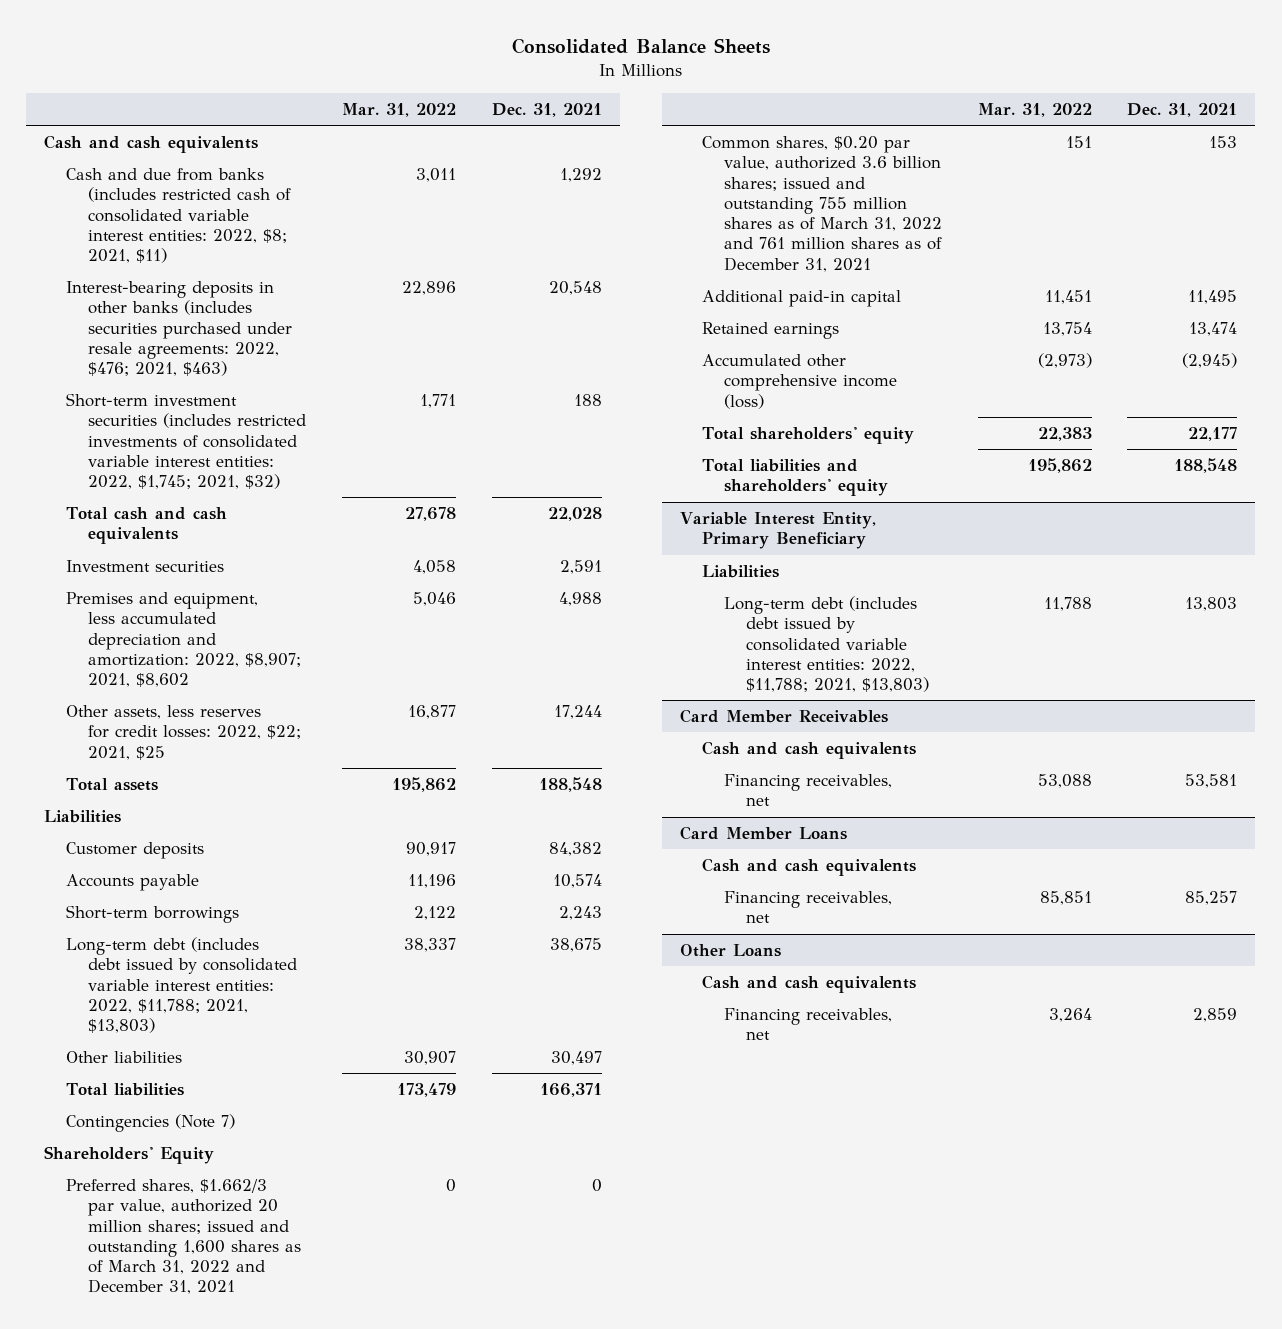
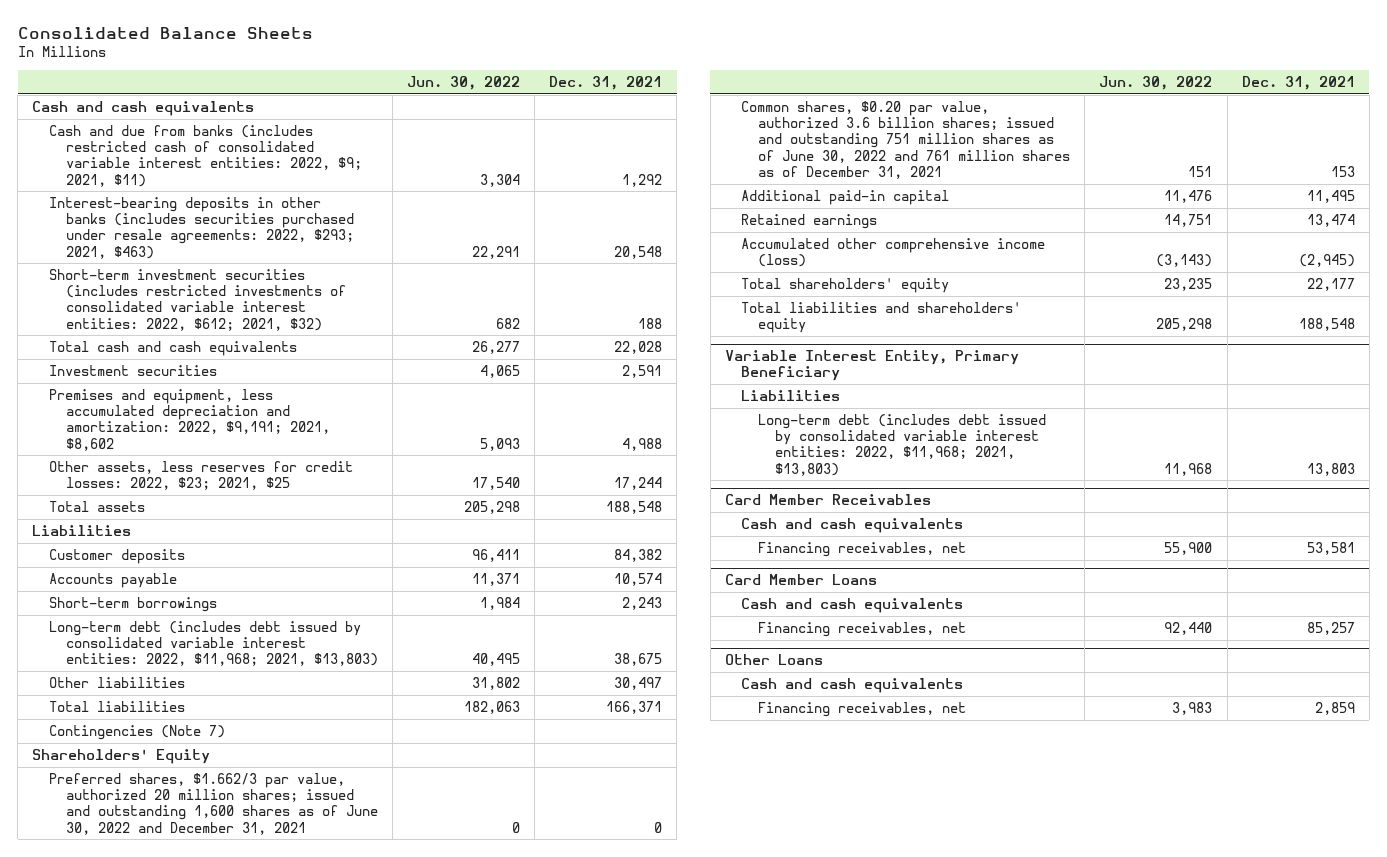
[341,102,456,117] Mar. 31, 2022 -> none
none -> [406,75,520,90] Jun. 30, 2022
[66,168,292,264] Cash and due from banks (includes restricted cash of consolidated variable interest entities: 2022, $8; 2021, $11) -> [49,124,362,187] Cash and due from banks (includes restricted cash of consolidated variable interest entities: 2022, $9; 2021, $11)
[66,281,293,377] Interest-bearing deposits in other banks (includes securities purchased under resale agreements: 2022, $476; 2021, $463) -> [49,196,354,259] Interest-bearing deposits in other banks (includes securities purchased under resale agreements: 2022, $293; 2021, $463)
[66,393,307,490] Short-term investment securities (includes restricted investments of consolidated variable interest entities: 2022, $1,745; 2021, $32) -> [49,268,346,331] Short-term investment securities (includes restricted investments of consolidated variable interest entities: 2022, $612; 2021, $32)
[66,592,302,688] Premises and equipment, less accumulated depreciation and amortization: 2022, $8,907; 2021, $8,602 -> [49,388,330,451] Premises and equipment, less accumulated depreciation and amortization: 2022, $9,191; 2021, $8,602
[66,705,302,760] Other assets, less reserves for credit losses: 2022, $22; 2021, $25 -> [49,460,354,491] Other assets, less reserves for credit losses: 2022, $23; 2021, $25
[66,937,298,1034] Long-term debt (includes debt issued by consolidated variable interest entities: 2022, $11,788; 2021, $13,803) -> [49,620,378,667] Long-term debt (includes debt issued by consolidated variable interest entities: 2022, $11,968; 2021, $13,803)
[66,1179,302,1295] Preferred shares, $1.662/3 par value, authorized 20 million shares; issued and outstanding 1,600 shares as of March 31, 2022 and December 31, 2021 -> [49,772,378,835] Preferred shares, $1.662/3 par value, authorized 20 million shares; issued and outstanding 1,600 shares as of June 30, 2022 and December 31, 2021
[701,136,942,272] Common shares, $0.20 par value, authorized 3.6 billion shares; issued and outstanding 755 million shares as of March 31, 2022 and 761 million shares as of December 31, 2021 -> [741,100,1071,179] Common shares, $0.20 par value, authorized 3.6 billion shares; issued and outstanding 751 million shares as of June 30, 2022 and 761 million shares as of December 31, 2021
[723,596,929,693] Long-term debt (includes debt issued by consolidated variable interest entities: 2022, $11,788; 2021, $13,803) -> [758,413,1047,476] Long-term debt (includes debt issued by consolidated variable interest entities: 2022, $11,968; 2021, $13,803)

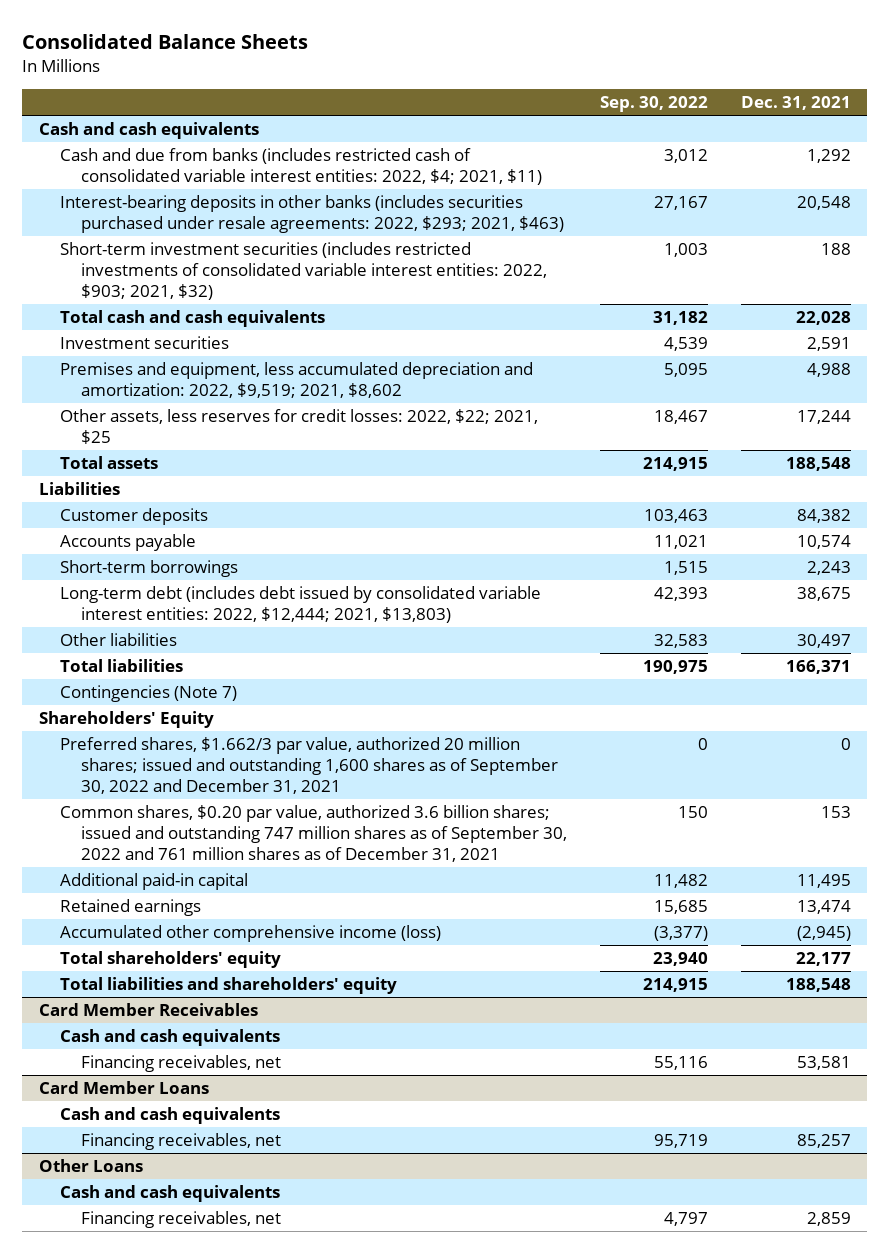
[406,75,520,90] Jun. 30, 2022 -> none
none -> [599,95,708,112] Sep. 30, 2022
[49,124,362,187] Cash and due from banks (includes restricted cash of consolidated variable interest entities: 2022, $9; 2021, $11) -> [59,148,542,186] Cash and due from banks (includes restricted cash of consolidated variable interest entities: 2022, $4; 2021, $11)
[49,268,346,331] Short-term investment securities (includes restricted investments of consolidated variable interest entities: 2022, $612; 2021, $32) -> [59,242,547,301] Short-term investment securities (includes restricted investments of consolidated variable interest entities: 2022, $903; 2021, $32)
[49,388,330,451] Premises and equipment, less accumulated depreciation and amortization: 2022, $9,191; 2021, $8,602 -> [59,362,533,399] Premises and equipment, less accumulated depreciation and amortization: 2022, $9,519; 2021, $8,602
[49,460,354,491] Other assets, less reserves for credit losses: 2022, $23; 2021, $25 -> [59,409,538,445] Other assets, less reserves for credit losses: 2022, $22; 2021, $25
[49,620,378,667] Long-term debt (includes debt issued by consolidated variable interest entities: 2022, $11,968; 2021, $13,803) -> [59,586,541,624] Long-term debt (includes debt issued by consolidated variable interest entities: 2022, $12,444; 2021, $13,803)
[49,772,378,835] Preferred shares, $1.662/3 par value, authorized 20 million shares; issued and outstanding 1,600 shares as of June 30, 2022 and December 31, 2021 -> [59,737,558,795] Preferred shares, $1.662/3 par value, authorized 20 million shares; issued and outstanding 1,600 shares as of September 30, 2022 and December 31, 2021
[741,100,1071,179] Common shares, $0.20 par value, authorized 3.6 billion shares; issued and outstanding 751 million shares as of June 30, 2022 and 761 million shares as of December 31, 2021 -> [59,805,567,863] Common shares, $0.20 par value, authorized 3.6 billion shares; issued and outstanding 747 million shares as of September 30, 2022 and 761 million shares as of December 31, 2021
[724,350,1019,382] Variable Interest Entity, Primary Beneficiary -> none
[741,389,841,401] Liabilities -> none
[758,413,1047,476] Long-term debt (includes debt issued by consolidated variable interest entities: 2022, $11,968; 2021, $13,803) -> none

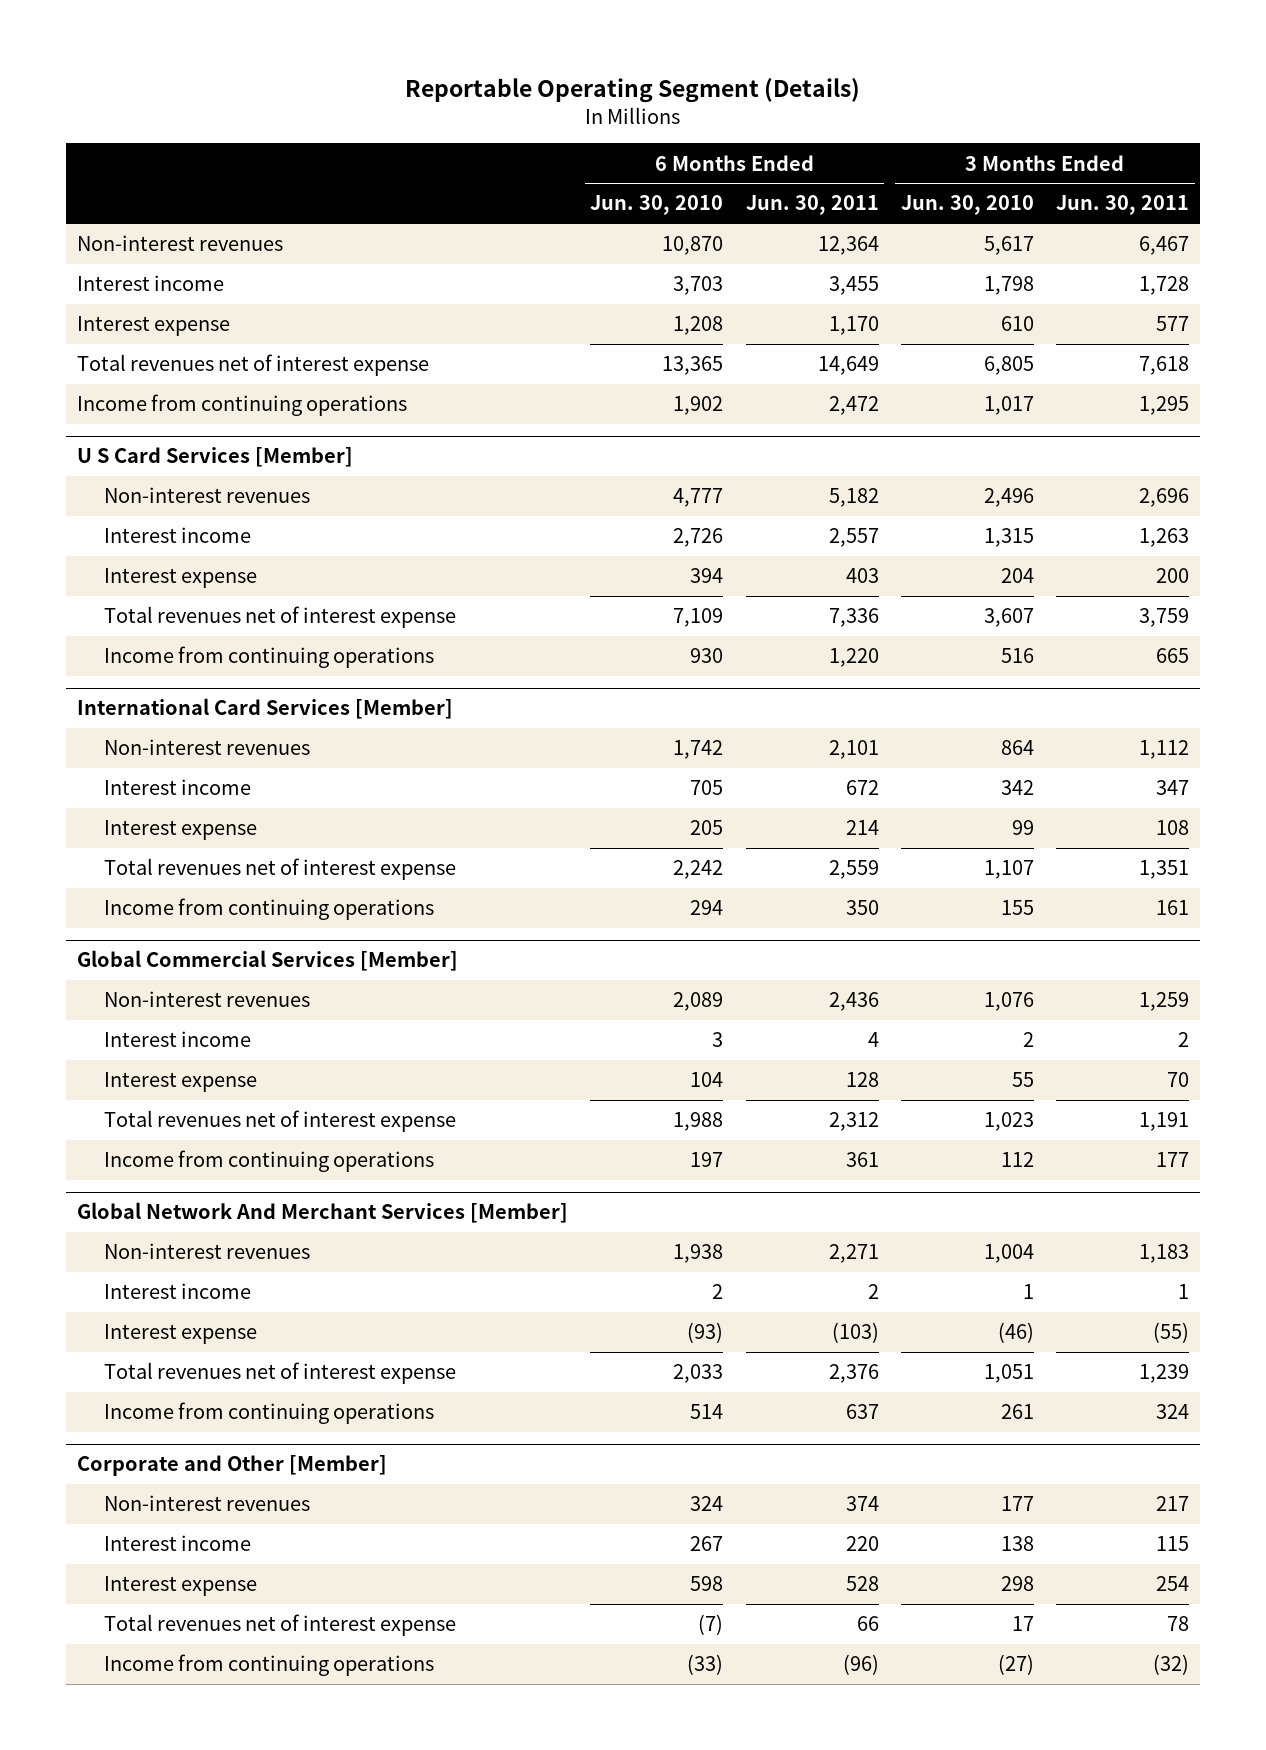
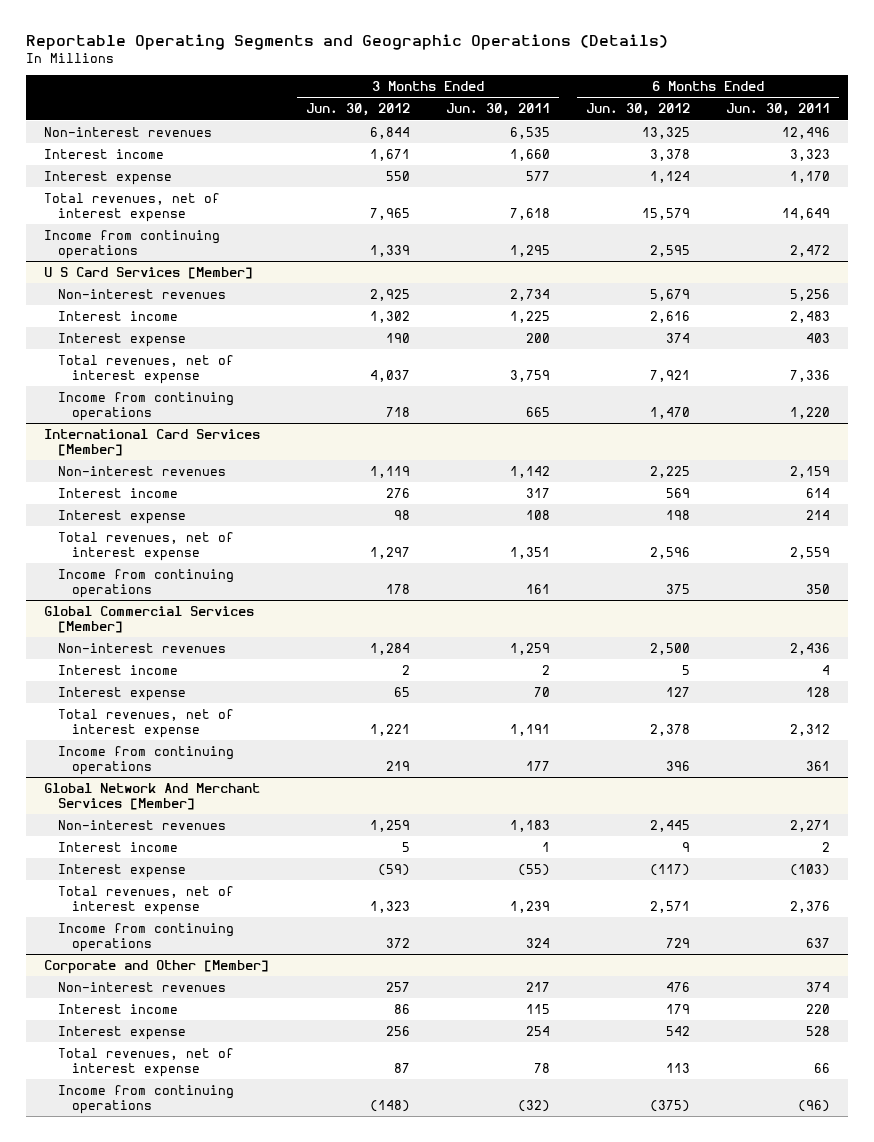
[405,77,861,103] Reportable Operating Segment (Details) -> [26,33,669,50] Reportable Operating Segments and Geographic Operations (Details)
[590,195,724,216] Jun. 30, 2010 -> none
[900,195,1034,216] Jun. 30, 2010 -> none
none -> [305,103,410,117] Jun. 30, 2012
none -> [585,103,690,117] Jun. 30, 2012
[817,236,879,256] 12,364 -> [782,126,831,139] 12,496
[1139,236,1190,256] 6,467 -> [509,126,550,139] 6,535
[828,276,879,296] 3,455 -> [790,148,831,161] 3,323
[1139,276,1190,296] 1,728 -> [509,148,550,161] 1,660
[77,354,430,377] Total revenues net of interest expense -> [44,192,221,222] Total revenues, net of interest expense
[828,488,879,508] 5,182 -> [790,288,831,301] 5,256
[1139,488,1190,508] 2,696 -> [509,288,550,301] 2,734
[828,528,879,548] 2,557 -> [790,310,831,323] 2,483
[1139,528,1190,548] 1,263 -> [509,310,550,323] 1,225
[104,606,457,629] Total revenues net of interest expense -> [58,354,235,384] Total revenues, net of interest expense
[828,740,879,760] 2,101 -> [790,465,831,478] 2,159
[1139,740,1190,760] 1,112 -> [509,465,550,478] 1,142
[845,780,879,796] 672 -> [806,487,831,498] 614
[1156,780,1190,796] 347 -> [525,487,550,498] 317
[104,858,457,881] Total revenues net of interest expense -> [58,531,235,561] Total revenues, net of interest expense
[104,1110,457,1133] Total revenues net of interest expense -> [58,708,235,738] Total revenues, net of interest expense
[104,1362,457,1385] Total revenues net of interest expense -> [58,885,235,915] Total revenues, net of interest expense
[104,1614,457,1637] Total revenues net of interest expense -> [58,1047,235,1077] Total revenues, net of interest expense

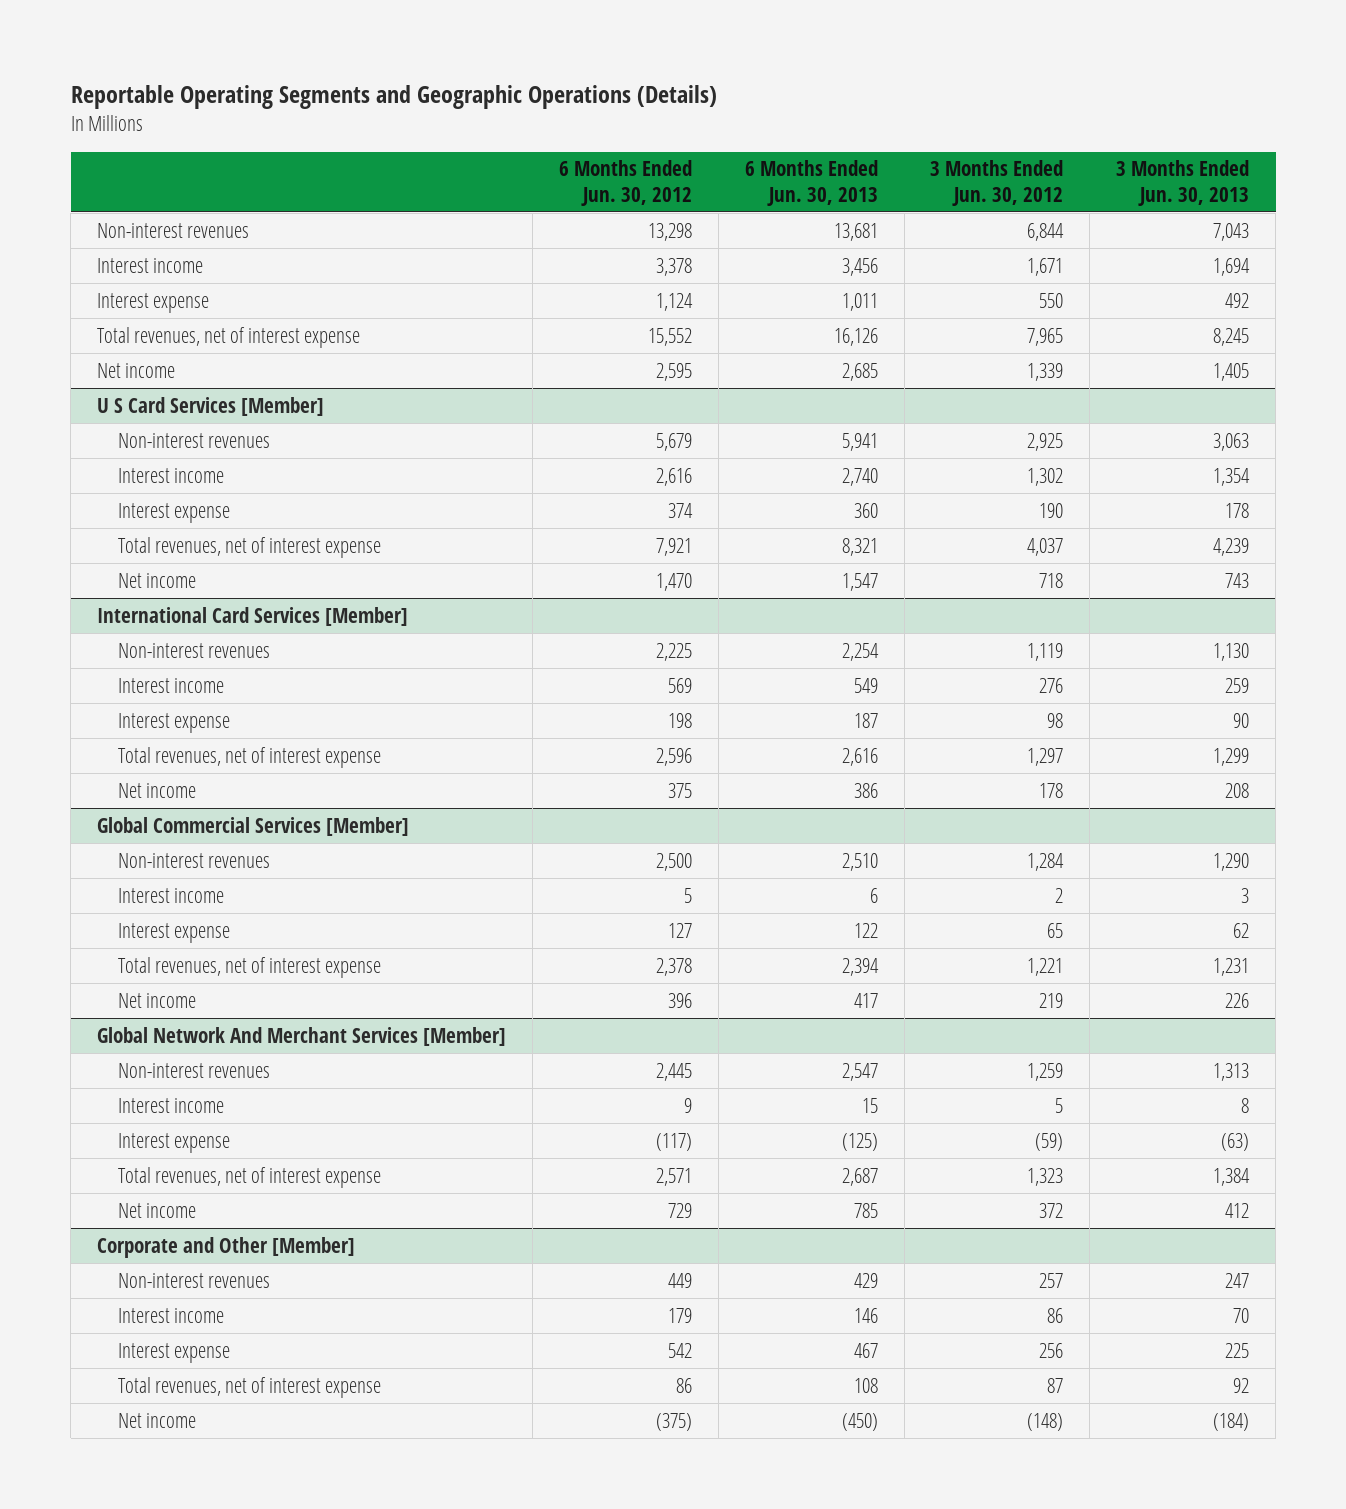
[445,103,550,117] Jun. 30, 2011 -> none
[726,103,831,117] Jun. 30, 2011 -> none
none -> [744,160,878,206] 6 Months Ended Jun. 30, 2013
none -> [1116,160,1250,206] 3 Months Ended Jun. 30, 2013
[641,126,690,139] 13,325 -> [647,222,692,241] 13,298
[641,207,690,220] 15,579 -> [647,327,692,346] 15,552
[44,229,221,259] Income from continuing operations -> [97,362,176,378] Net income
[58,391,235,421] Income from continuing operations -> [117,572,196,588] Net income
[58,568,235,598] Income from continuing operations -> [117,782,196,798] Net income
[58,745,235,775] Income from continuing operations -> [117,992,196,1008] Net income
[58,922,235,952] Income from continuing operations -> [117,1202,196,1218] Net income
[665,981,690,992] 476 -> [667,1272,692,1288] 449
[665,1062,690,1073] 113 -> [675,1377,692,1393] 86
[58,1084,235,1114] Income from continuing operations -> [117,1412,196,1428] Net income

